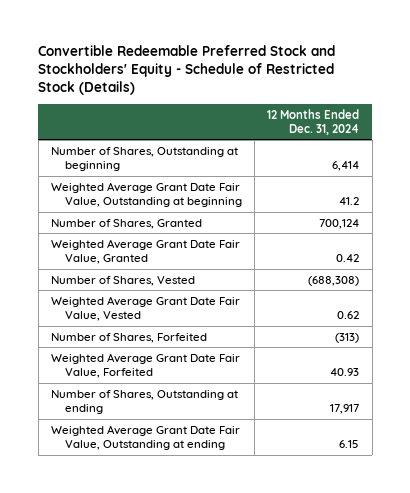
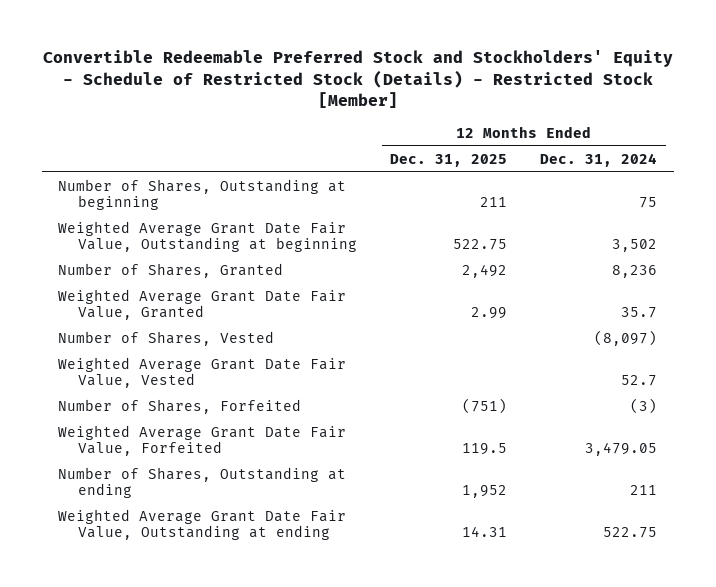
[38,45,336,96] Convertible Redeemable Preferred Stock and Stockholders' Equity - Schedule of Restricted Stock (Details) -> [42,50,673,109] Convertible Redeemable Preferred Stock and Stockholders' Equity - Schedule of Restricted Stock (Details) - Restricted Stock [Member]
none -> [389,153,507,167] Dec. 31, 2025
[332,161,360,172] 6,414 -> [639,197,658,209] 75
[339,197,360,206] 41.2 -> [612,239,658,253] 3,502
[319,218,360,229] 700,124 -> [612,264,658,278] 8,236
[336,254,360,263] 0.42 -> [621,307,658,319] 35.7
[308,275,360,286] (688,308) -> [594,329,658,346] (8,097)
[337,311,360,320] 0.62 -> [621,375,658,387] 52.7
[335,332,360,343] (313) -> [630,397,658,414] (3)
[330,368,360,377] 40.93 -> [585,442,658,457] 3,479.05
[330,404,360,415] 17,917 -> [630,485,658,496] 211
[339,440,360,449] 6.15 -> [603,527,658,539] 522.75

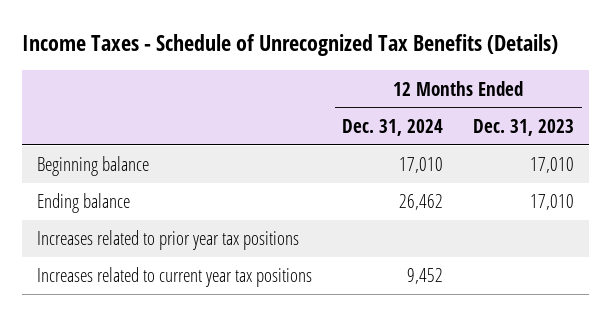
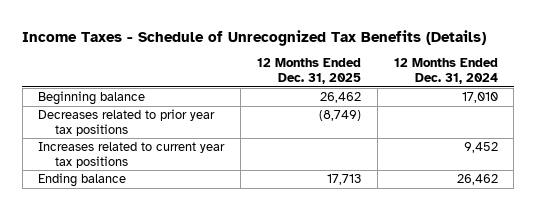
[473,118,575,136] Dec. 31, 2023 -> none
none -> [256,58,361,84] 12 Months Ended Dec. 31, 2025
[37,230,300,251] Increases related to prior year tax positions -> [38,109,216,136] Decreases related to prior year tax positions
[37,193,131,214] Ending balance -> [38,173,127,188] Ending balance

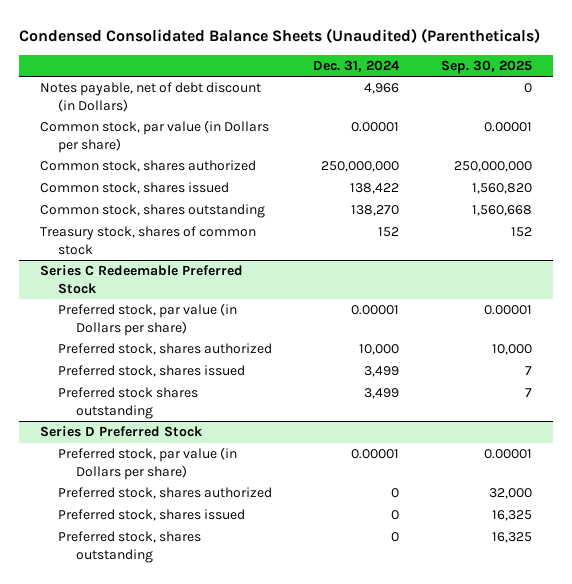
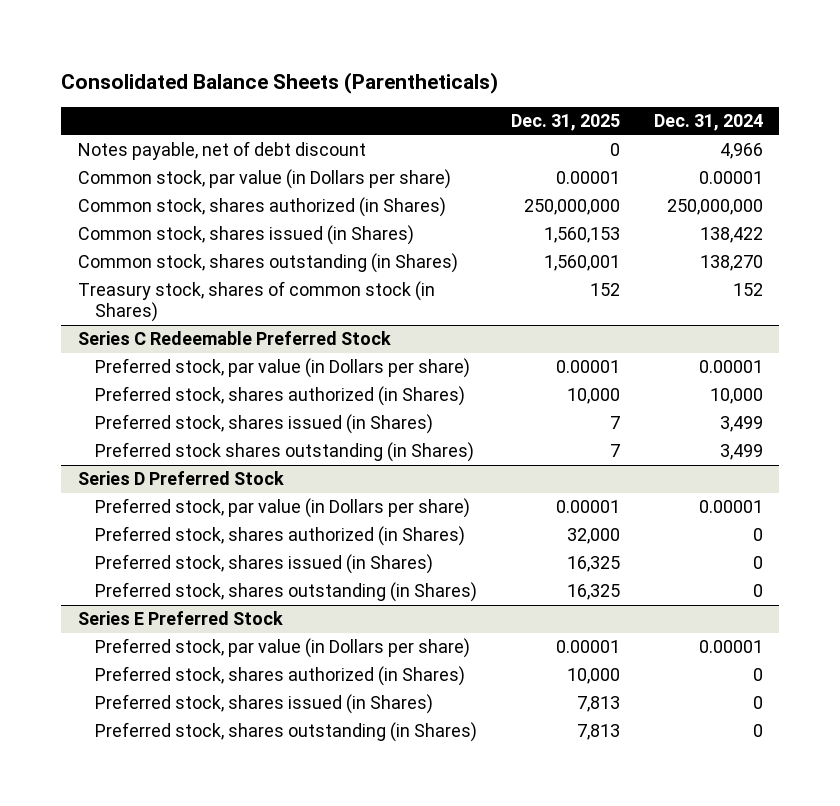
[19,27,541,43] Condensed Consolidated Balance Sheets (Unaudited) (Parentheticals) -> [60,71,498,94] Consolidated Balance Sheets (Parentheticals)
[441,60,533,75] Sep. 30, 2025 -> none
none -> [510,114,620,132] Dec. 31, 2025
[39,82,261,112] Notes payable, net of debt discount (in Dollars) -> [77,141,366,161] Notes payable, net of debt discount
[39,160,256,173] Common stock, shares authorized -> [77,197,446,218] Common stock, shares authorized (in Shares)
[39,182,229,195] Common stock, shares issued -> [77,225,414,246] Common stock, shares issued (in Shares)
[39,204,265,219] Common stock, shares outstanding -> [77,253,458,274] Common stock, shares outstanding (in Shares)
[39,226,256,255] Treasury stock, shares of common stock -> [77,281,435,323] Treasury stock, shares of common stock (in Shares)
[57,343,272,356] Preferred stock, shares authorized -> [95,386,466,407] Preferred stock, shares authorized (in Shares)
[57,365,245,378] Preferred stock, shares issued -> [95,414,434,435] Preferred stock, shares issued (in Shares)
[57,387,198,419] Preferred stock shares outstanding -> [95,442,475,463] Preferred stock shares outstanding (in Shares)
[57,487,272,500] Preferred stock, shares authorized -> [95,526,466,547] Preferred stock, shares authorized (in Shares)
[57,509,245,522] Preferred stock, shares issued -> [95,554,434,575] Preferred stock, shares issued (in Shares)
[57,531,201,563] Preferred stock, shares outstanding -> [95,582,478,603] Preferred stock, shares outstanding (in Shares)
none -> [77,611,283,626] Series E Preferred Stock
none -> [95,638,471,659] Preferred stock, par value (in Dollars per share)
none -> [95,666,466,687] Preferred stock, shares authorized (in Shares)
none -> [95,694,434,715] Preferred stock, shares issued (in Shares)
none -> [95,722,478,743] Preferred stock, shares outstanding (in Shares)

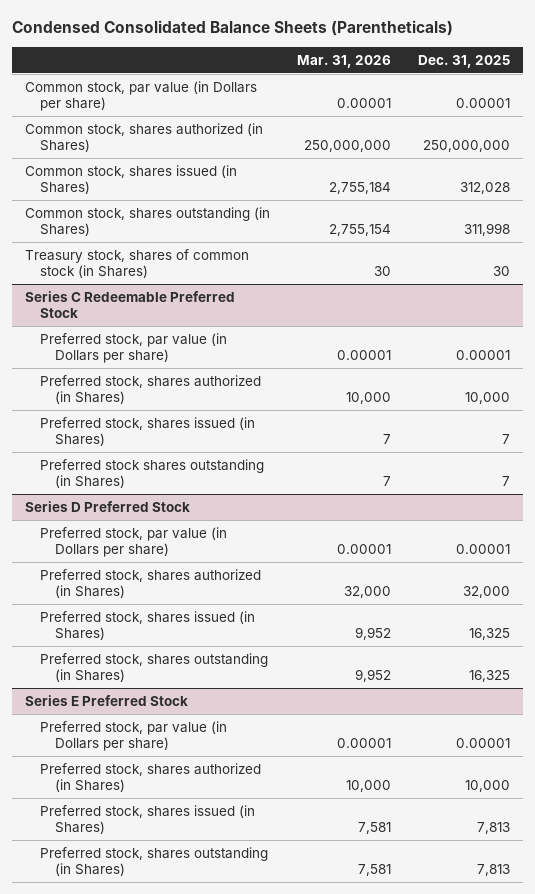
[60,71,498,94] Consolidated Balance Sheets (Parentheticals) -> [11,19,453,36] Condensed Consolidated Balance Sheets (Parentheticals)
[653,114,763,132] Dec. 31, 2024 -> none
none -> [297,54,392,68] Mar. 31, 2026
[77,141,366,161] Notes payable, net of debt discount -> none
[543,227,620,244] 1,560,153 -> [459,181,510,194] 312,028
[543,255,620,272] 1,560,001 -> [463,222,510,236] 311,998
[589,283,620,297] 152 -> [492,265,510,276] 30

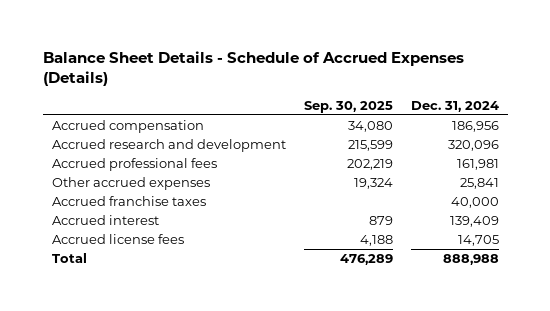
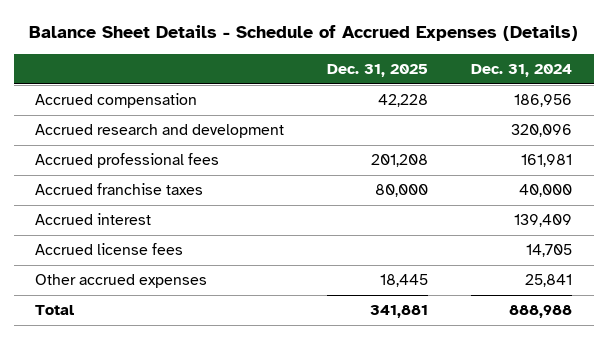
[303,100,393,113] Sep. 30, 2025 -> none
none -> [327,63,429,77] Dec. 31, 2025
[51,176,210,190] Other accrued expenses -> [35,274,208,289] Other accrued expenses

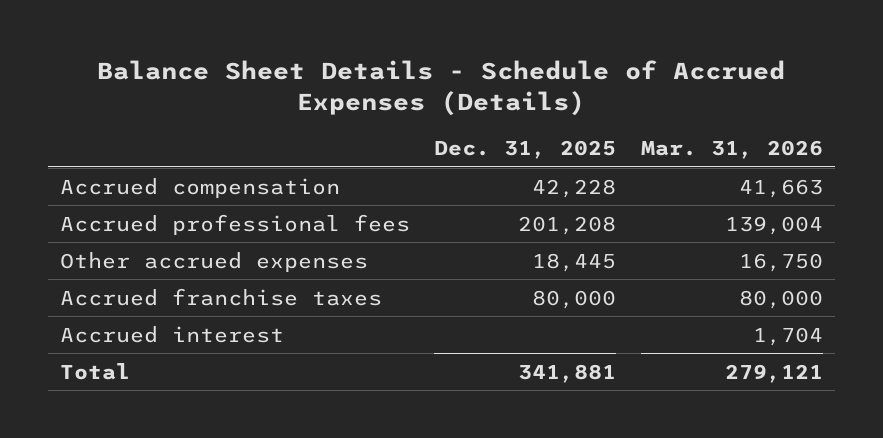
[471,63,573,77] Dec. 31, 2024 -> none
none -> [640,140,823,160] Mar. 31, 2026
[35,124,285,139] Accrued research and development -> none
[35,274,208,289] Other accrued expenses -> [60,251,369,272] Other accrued expenses
[35,243,184,256] Accrued license fees -> none

